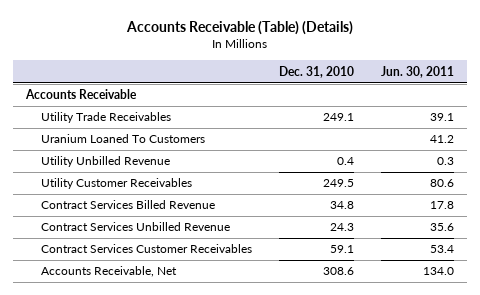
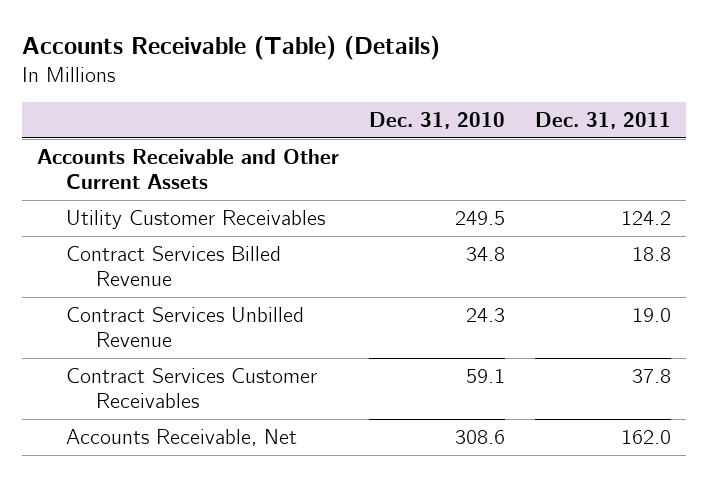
[380,65,454,78] Jun. 30, 2011 -> none
none -> [535,112,672,130] Dec. 31, 2011
[41,112,172,124] Utility Trade Receivables -> none
[41,134,206,144] Uranium Loaned To Customers -> none
[41,156,171,168] Utility Unbilled Revenue -> none
[25,89,138,100] Accounts Receivable -> [36,148,339,190] Accounts Receivable and Other Current Assets

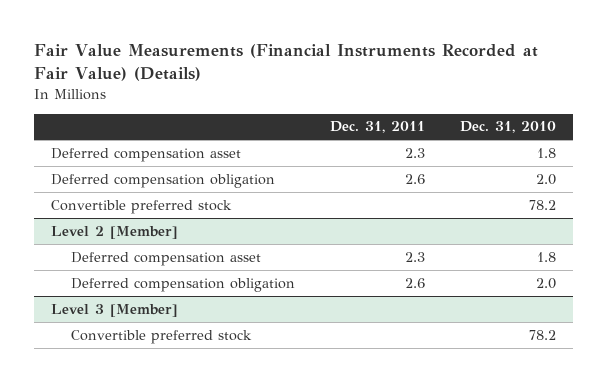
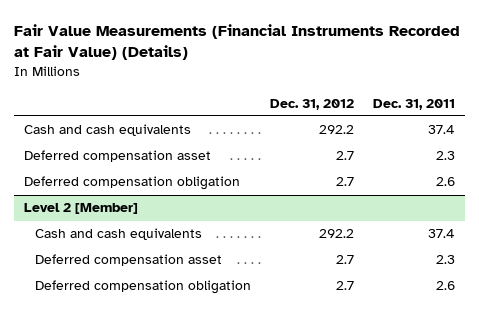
[459,121,556,134] Dec. 31, 2010 -> none
none -> [270,98,355,110] Dec. 31, 2012
none -> [23,124,191,137] Cash and cash equivalents
[50,199,232,214] Convertible preferred stock -> none
none -> [35,228,203,241] Cash and cash equivalents
[50,303,178,317] Level 3 [Member] -> none
[70,329,252,344] Convertible preferred stock -> none

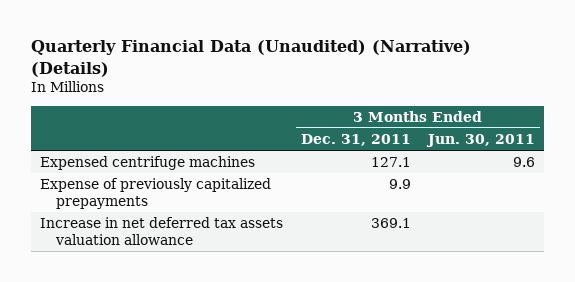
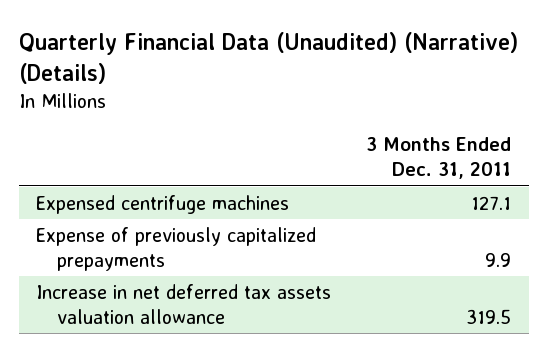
[426,134,536,148] Jun. 30, 2011 -> none
[370,218,411,229] 369.1 -> [466,309,512,325] 319.5

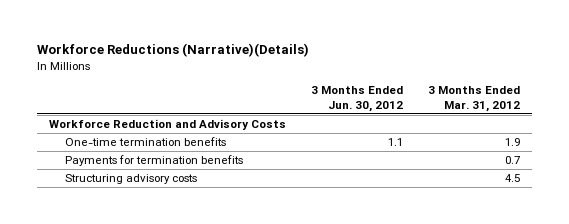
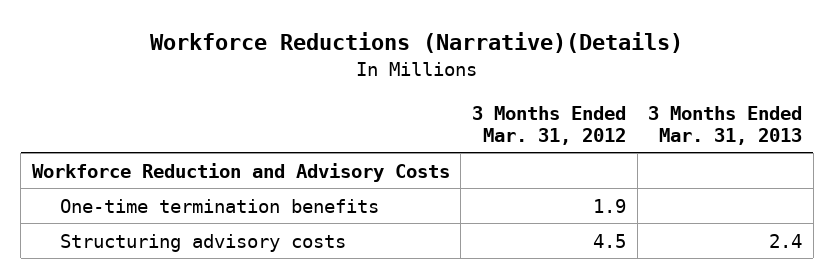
[310,86,403,112] 3 Months Ended Jun. 30, 2012 -> none
none -> [648,105,803,145] 3 Months Ended Mar. 31, 2013
[64,155,243,167] Payments for termination benefits -> none

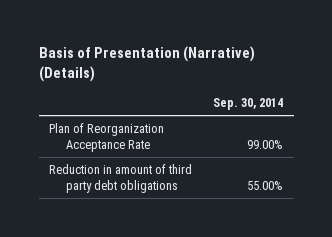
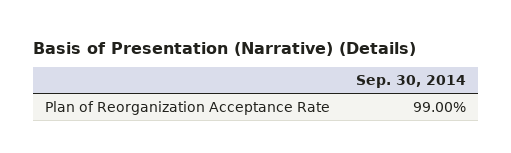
[49,163,193,193] Reduction in amount of third party debt obligations -> none

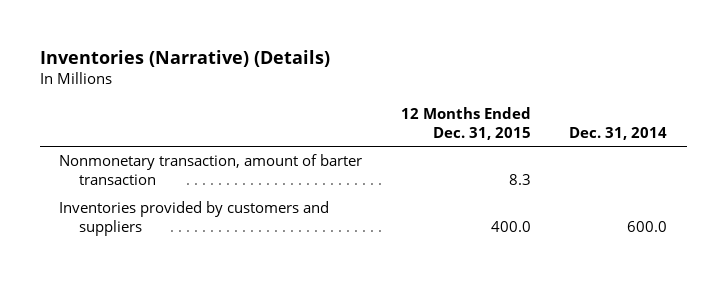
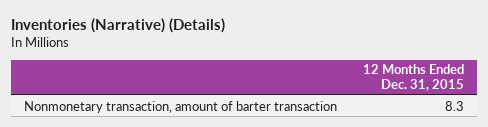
[569,126,668,140] Dec. 31, 2014 -> none
[59,201,330,237] Inventories provided by customers and suppliers -> none

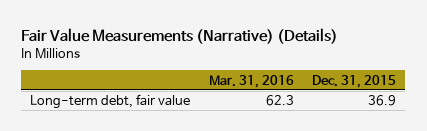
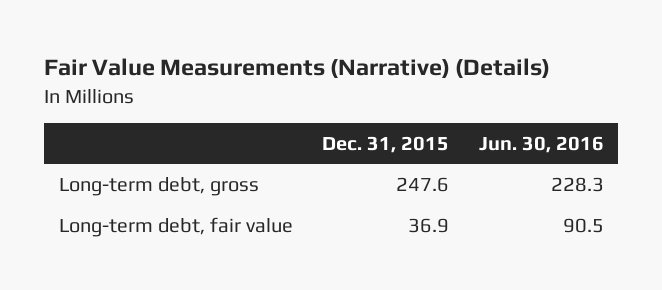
[208,74,294,88] Mar. 31, 2016 -> none
none -> [478,135,604,153] Jun. 30, 2016
none -> [58,176,259,196] Long-term debt, gross

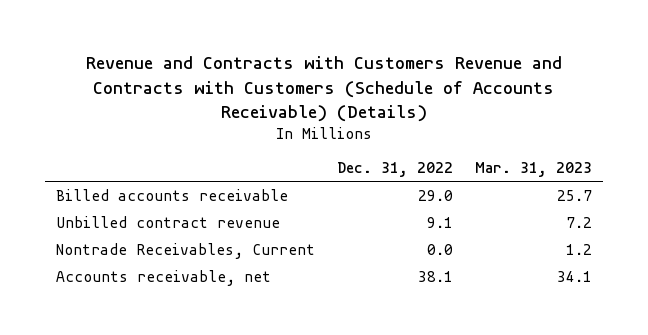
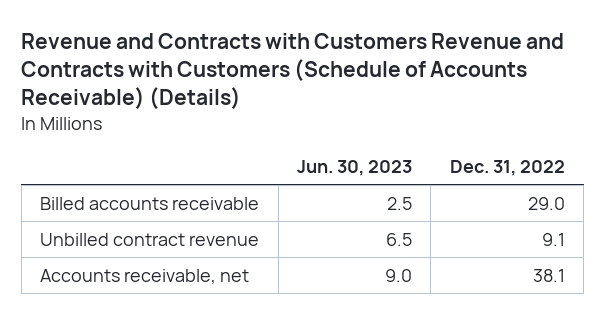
[474,162,592,178] Mar. 31, 2023 -> none
none -> [296,159,412,176] Jun. 30, 2023
[56,242,316,259] Nontrade Receivables, Current -> none

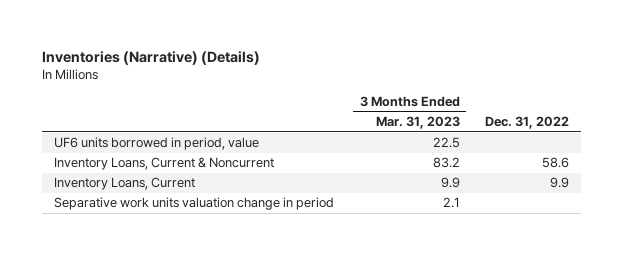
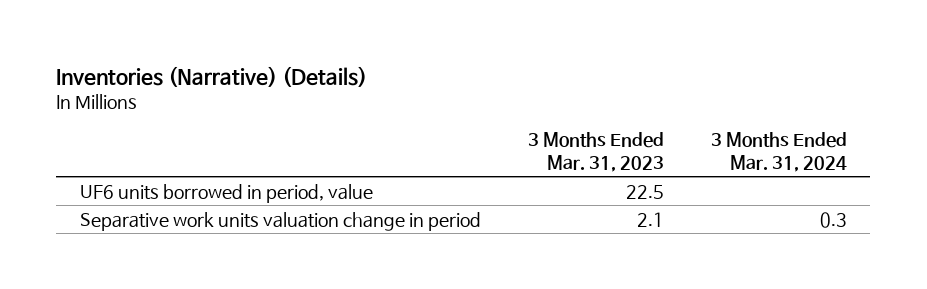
[484,116,569,130] Dec. 31, 2022 -> none
none -> [710,132,847,172] 3 Months Ended Mar. 31, 2024
[54,157,275,171] Inventory Loans, Current & Noncurrent -> none
[54,177,196,191] Inventory Loans, Current -> none

